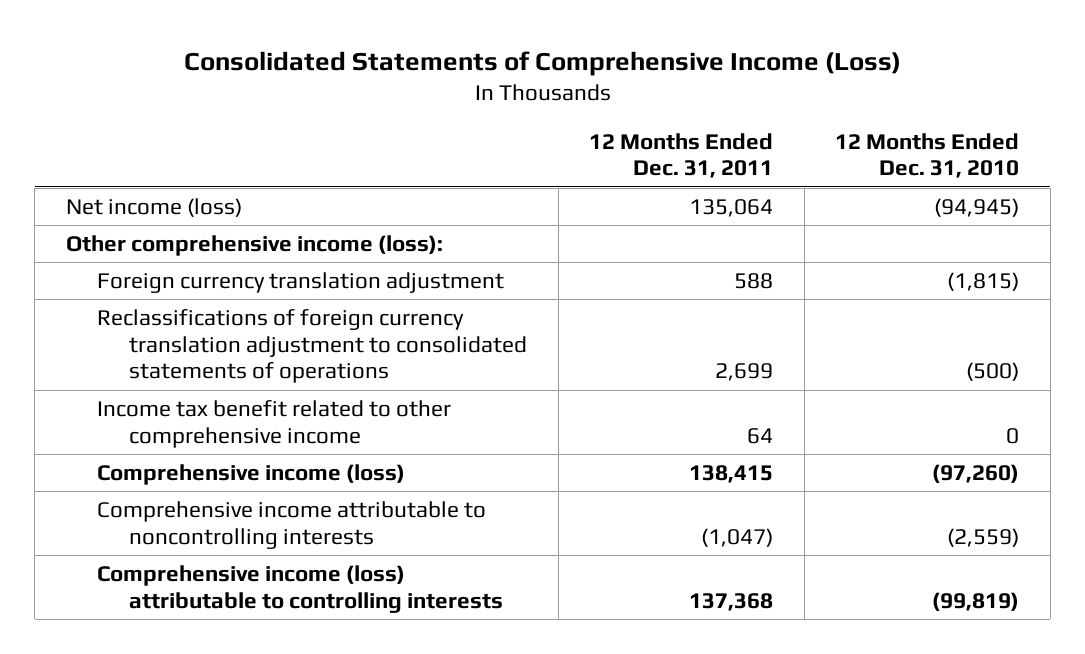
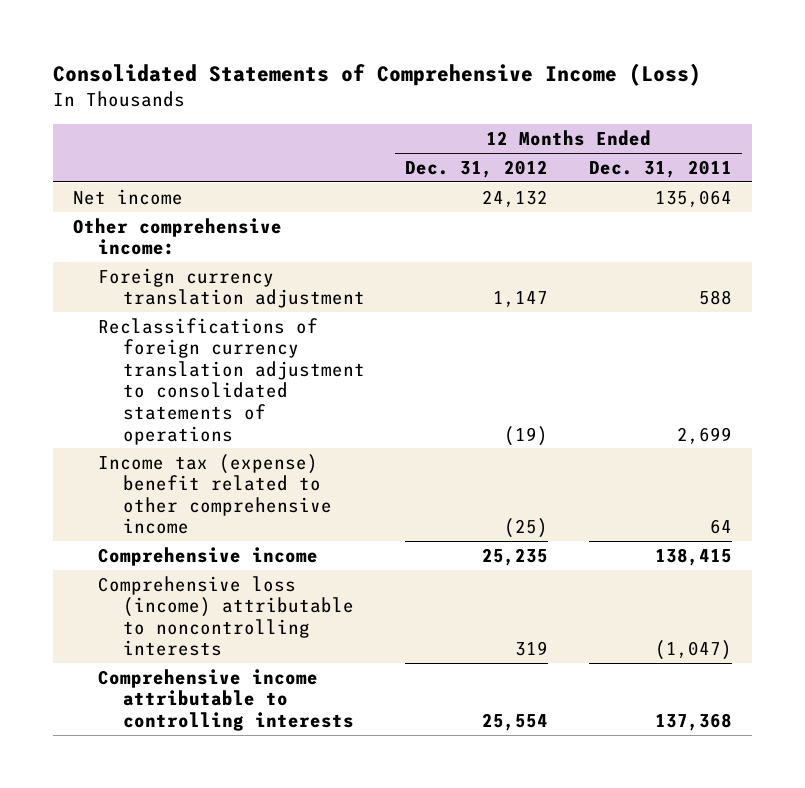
[835,132,1020,179] 12 Months Ended Dec. 31, 2010 -> none
none -> [405,159,549,178] Dec. 31, 2012
[65,198,242,218] Net income (loss) -> [72,188,183,205] Net income
[65,235,443,257] Other comprehensive income (loss): -> [72,217,282,256] Other comprehensive income:
[97,400,452,448] Income tax benefit related to other comprehensive income -> [97,453,332,535] Income tax (expense) benefit related to other comprehensive income
[97,464,406,486] Comprehensive income (loss) -> [97,546,318,566] Comprehensive income
[97,501,487,549] Comprehensive income attributable to noncontrolling interests -> [97,575,354,657] Comprehensive loss (income) attributable to noncontrolling interests
[97,565,504,613] Comprehensive income (loss) attributable to controlling interests -> [97,668,354,731] Comprehensive income attributable to controlling interests

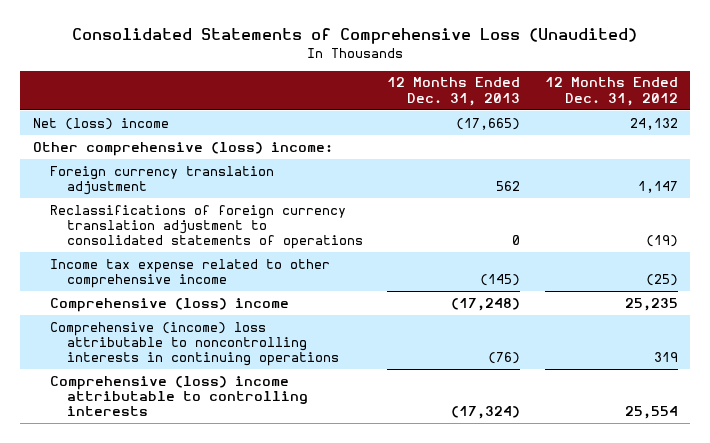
[52,63,701,87] Consolidated Statements of Comprehensive Income (Loss) -> [72,28,638,45] Consolidated Statements of Comprehensive Loss (Unaudited)
[588,159,732,178] Dec. 31, 2011 -> none
none -> [387,77,521,106] 12 Months Ended Dec. 31, 2013
[72,188,183,205] Net income -> [32,117,169,130] Net (loss) income
[72,217,282,256] Other comprehensive income: -> [32,141,333,156] Other comprehensive (loss) income:
[97,453,332,535] Income tax (expense) benefit related to other comprehensive income -> [49,258,330,289] Income tax expense related to other comprehensive income
[97,546,318,566] Comprehensive income -> [49,297,289,312] Comprehensive (loss) income
[97,575,354,657] Comprehensive loss (income) attributable to noncontrolling interests -> [49,321,339,367] Comprehensive (income) loss attributable to noncontrolling interests in continuing operations
[97,668,354,731] Comprehensive income attributable to controlling interests -> [49,375,308,417] Comprehensive (loss) income attributable to controlling interests

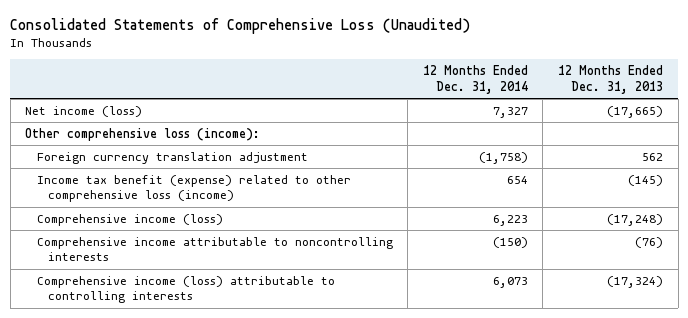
[544,77,678,106] 12 Months Ended Dec. 31, 2012 -> none
none -> [422,65,528,94] 12 Months Ended Dec. 31, 2014
[32,117,169,130] Net (loss) income -> [25,105,143,117] Net income (loss)
[32,141,333,156] Other comprehensive (loss) income: -> [25,127,261,141] Other comprehensive loss (income):
[49,204,363,250] Reclassifications of foreign currency translation adjustment to consolidated statements of operations -> none
[49,258,330,289] Income tax expense related to other comprehensive income -> [36,174,351,203] Income tax benefit (expense) related to other comprehensive loss (income)
[49,297,289,312] Comprehensive (loss) income -> [36,213,223,226] Comprehensive income (loss)
[49,321,339,367] Comprehensive (income) loss attributable to noncontrolling interests in continuing operations -> [36,236,393,262] Comprehensive income attributable to noncontrolling interests
[49,375,308,417] Comprehensive (loss) income attributable to controlling interests -> [36,275,335,304] Comprehensive income (loss) attributable to controlling interests

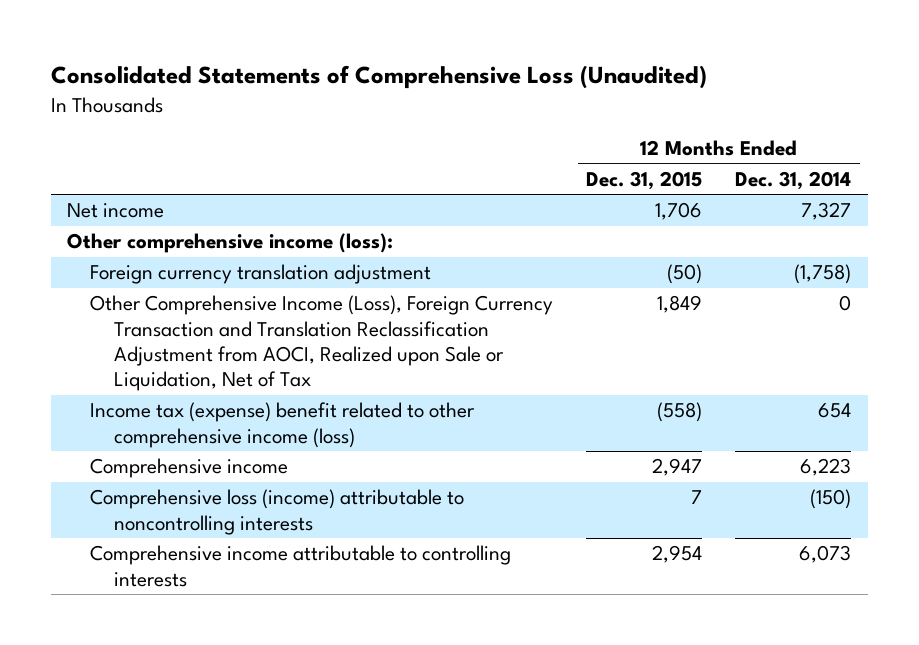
[558,65,664,94] 12 Months Ended Dec. 31, 2013 -> none
none -> [586,171,703,191] Dec. 31, 2015
[25,105,143,117] Net income (loss) -> [67,203,165,219] Net income
[25,127,261,141] Other comprehensive loss (income): -> [67,233,394,254] Other comprehensive income (loss):
none -> [90,295,554,392] Other Comprehensive Income (Loss), Foreign Currency Transaction and Translation Reclassification Adjustment from AOCI, Realized upon Sale or Liquidation, Net of Tax
[36,174,351,203] Income tax benefit (expense) related to other comprehensive loss (income) -> [90,402,476,448] Income tax (expense) benefit related to other comprehensive income (loss)
[36,213,223,226] Comprehensive income (loss) -> [90,458,289,479] Comprehensive income
[36,236,393,262] Comprehensive income attributable to noncontrolling interests -> [90,489,465,535] Comprehensive loss (income) attributable to noncontrolling interests
[36,275,335,304] Comprehensive income (loss) attributable to controlling interests -> [90,545,512,587] Comprehensive income attributable to controlling interests

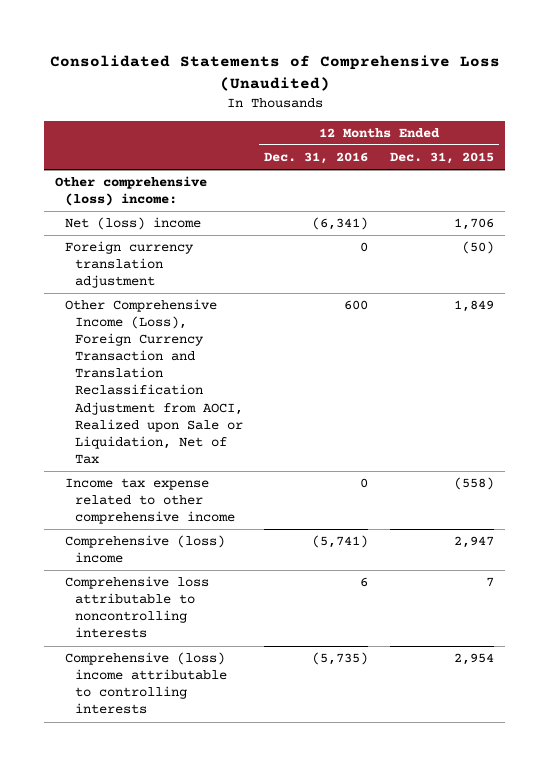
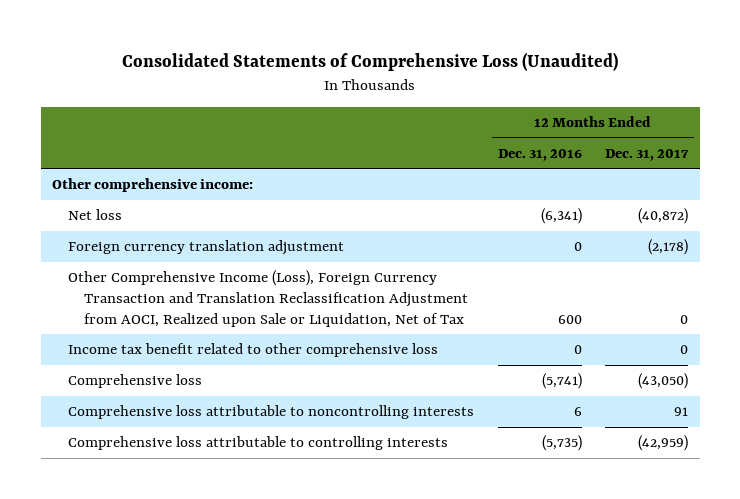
[389,152,494,165] Dec. 31, 2015 -> none
none -> [604,148,689,161] Dec. 31, 2017
[55,176,208,207] Other comprehensive (loss) income: -> [52,178,254,193] Other comprehensive income:
[65,217,202,231] Net (loss) income -> [68,209,123,221] Net loss
[65,478,235,525] Income tax expense related to other comprehensive income -> [68,343,439,358] Income tax benefit related to other comprehensive loss
[65,535,226,564] Comprehensive (loss) income -> [68,374,203,389] Comprehensive loss
[65,652,227,715] Comprehensive (loss) income attributable to controlling interests -> [68,436,449,451] Comprehensive loss attributable to controlling interests

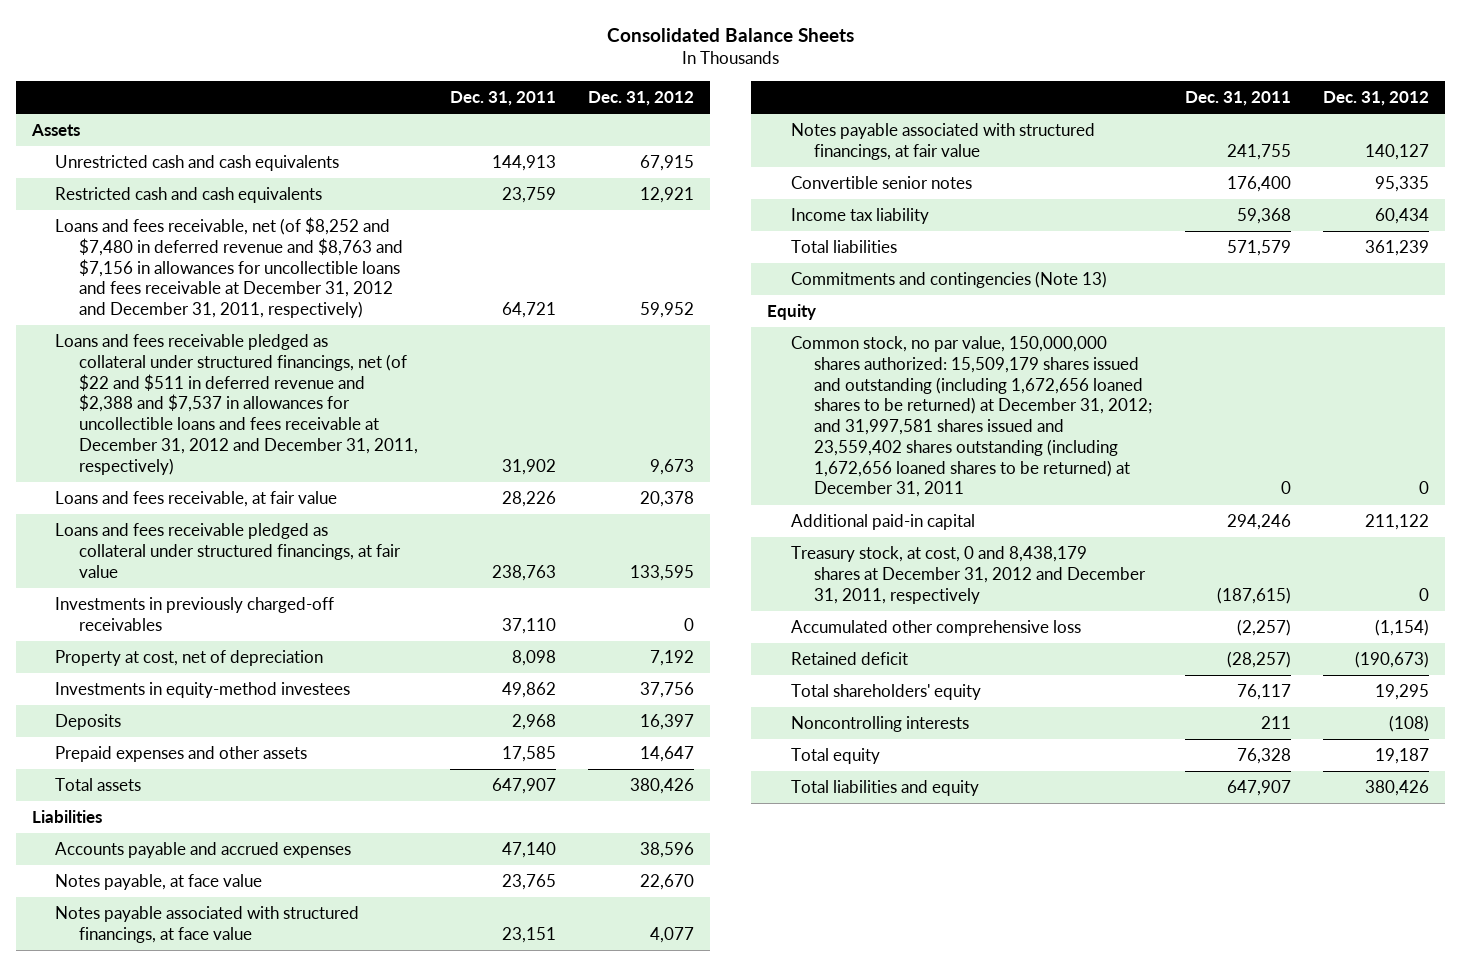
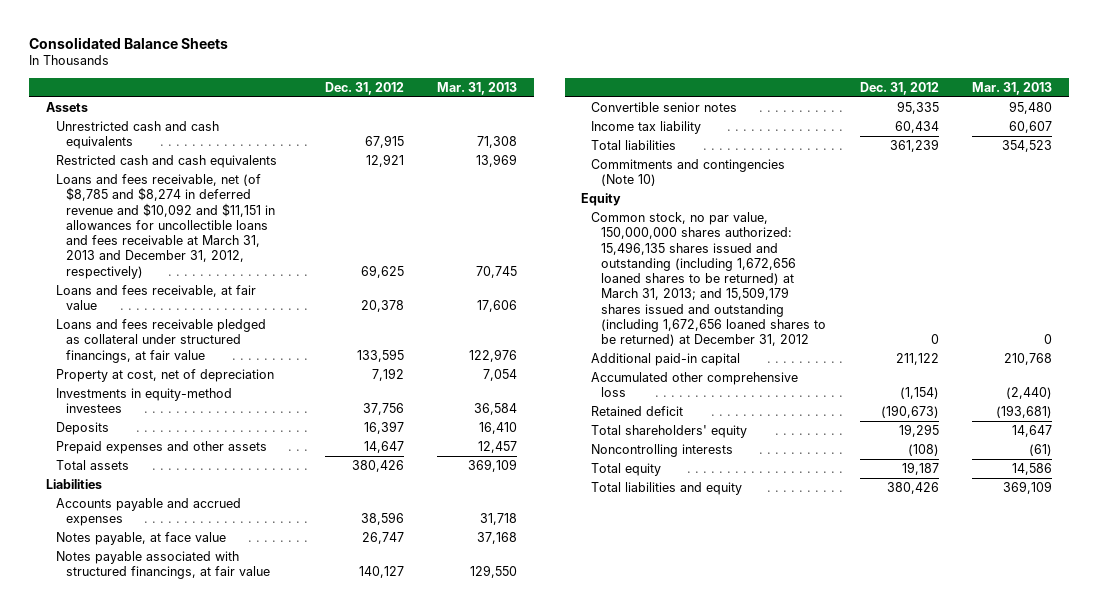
[449,91,556,107] Dec. 31, 2011 -> none
none -> [436,81,517,95] Mar. 31, 2013
[55,334,418,475] Loans and fees receivable pledged as collateral under structured financings, net (of $22 and $511 in deferred revenue and $2,388 and $7,537 in allowances for uncollectible loans and fees receivable at December 31, 2012 and December 31, 2011, respectively) -> none
[55,217,403,319] Loans and fees receivable, net (of $8,252 and $7,480 in deferred revenue and $8,763 and $7,156 in allowances for uncollectible loans and fees receivable at December 31, 2012 and December 31, 2011, respectively) -> [56,174,276,279] Loans and fees receivable, net (of $8,785 and $8,274 in deferred revenue and $10,092 and $11,151 in allowances for uncollectible loans and fees receivable at March 31, 2013 and December 31, 2012, respectively)
[639,302,694,319] 59,952 -> [360,264,404,278] 69,625
[55,597,335,631] Investments in previously charged-off receivables -> none
[55,906,360,943] Notes payable associated with structured financings, at face value -> none
[639,874,694,891] 22,670 -> [361,532,404,545] 26,747
[790,271,1107,289] Commitments and contingencies (Note 13) -> [591,159,786,187] Commitments and contingencies (Note 10)
[790,336,1152,498] Common stock, no par value, 150,000,000 shares authorized: 15,509,179 shares issued and outstanding (including 1,672,656 loaned shares to be returned) at December 31, 2012; and 31,997,581 shares issued and 23,559,402 shares outstanding (including 1,672,656 loaned shares to be returned) at December 31, 2011 -> [591,212,827,347] Common stock, no par value, 150,000,000 shares authorized: 15,496,135 shares issued and outstanding (including 1,672,656 loaned shares to be returned) at March 31, 2013; and 15,509,179 shares issued and outstanding (including 1,672,656 loaned shares to be returned) at December 31, 2012
[790,546,1146,604] Treasury stock, at cost, 0 and 8,438,179 shares at December 31, 2012 and December 31, 2011, respectively -> none

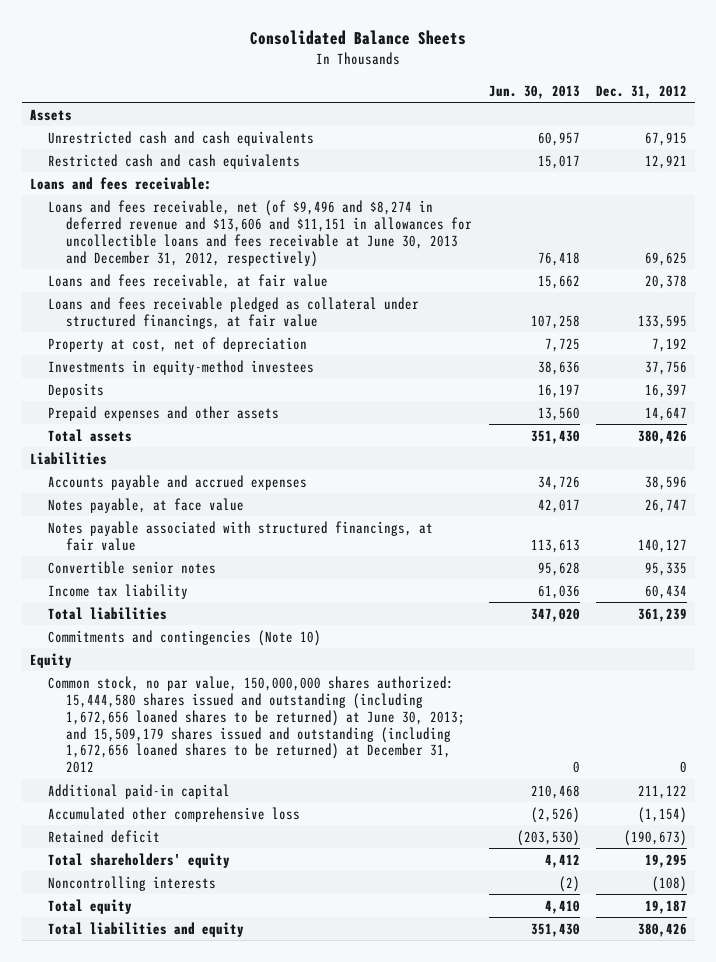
[436,81,517,95] Mar. 31, 2013 -> none
none -> [488,84,580,99] Jun. 30, 2013
none -> [29,176,212,190] Loans and fees receivable:
[56,174,276,279] Loans and fees receivable, net (of $8,785 and $8,274 in deferred revenue and $10,092 and $11,151 in allowances for uncollectible loans and fees receivable at March 31, 2013 and December 31, 2012, respectively) -> [48,199,473,267] Loans and fees receivable, net (of $9,496 and $8,274 in deferred revenue and $13,606 and $11,151 in allowances for uncollectible loans and fees receivable at June 30, 2013 and December 31, 2012, respectively)
[591,212,827,347] Common stock, no par value, 150,000,000 shares authorized: 15,496,135 shares issued and outstanding (including 1,672,656 loaned shares to be returned) at March 31, 2013; and 15,509,179 shares issued and outstanding (including 1,672,656 loaned shares to be returned) at December 31, 2012 -> [48,675,466,774] Common stock, no par value, 150,000,000 shares authorized: 15,444,580 shares issued and outstanding (including 1,672,656 loaned shares to be returned) at June 30, 2013; and 15,509,179 shares issued and outstanding (including 1,672,656 loaned shares to be returned) at December 31, 2012

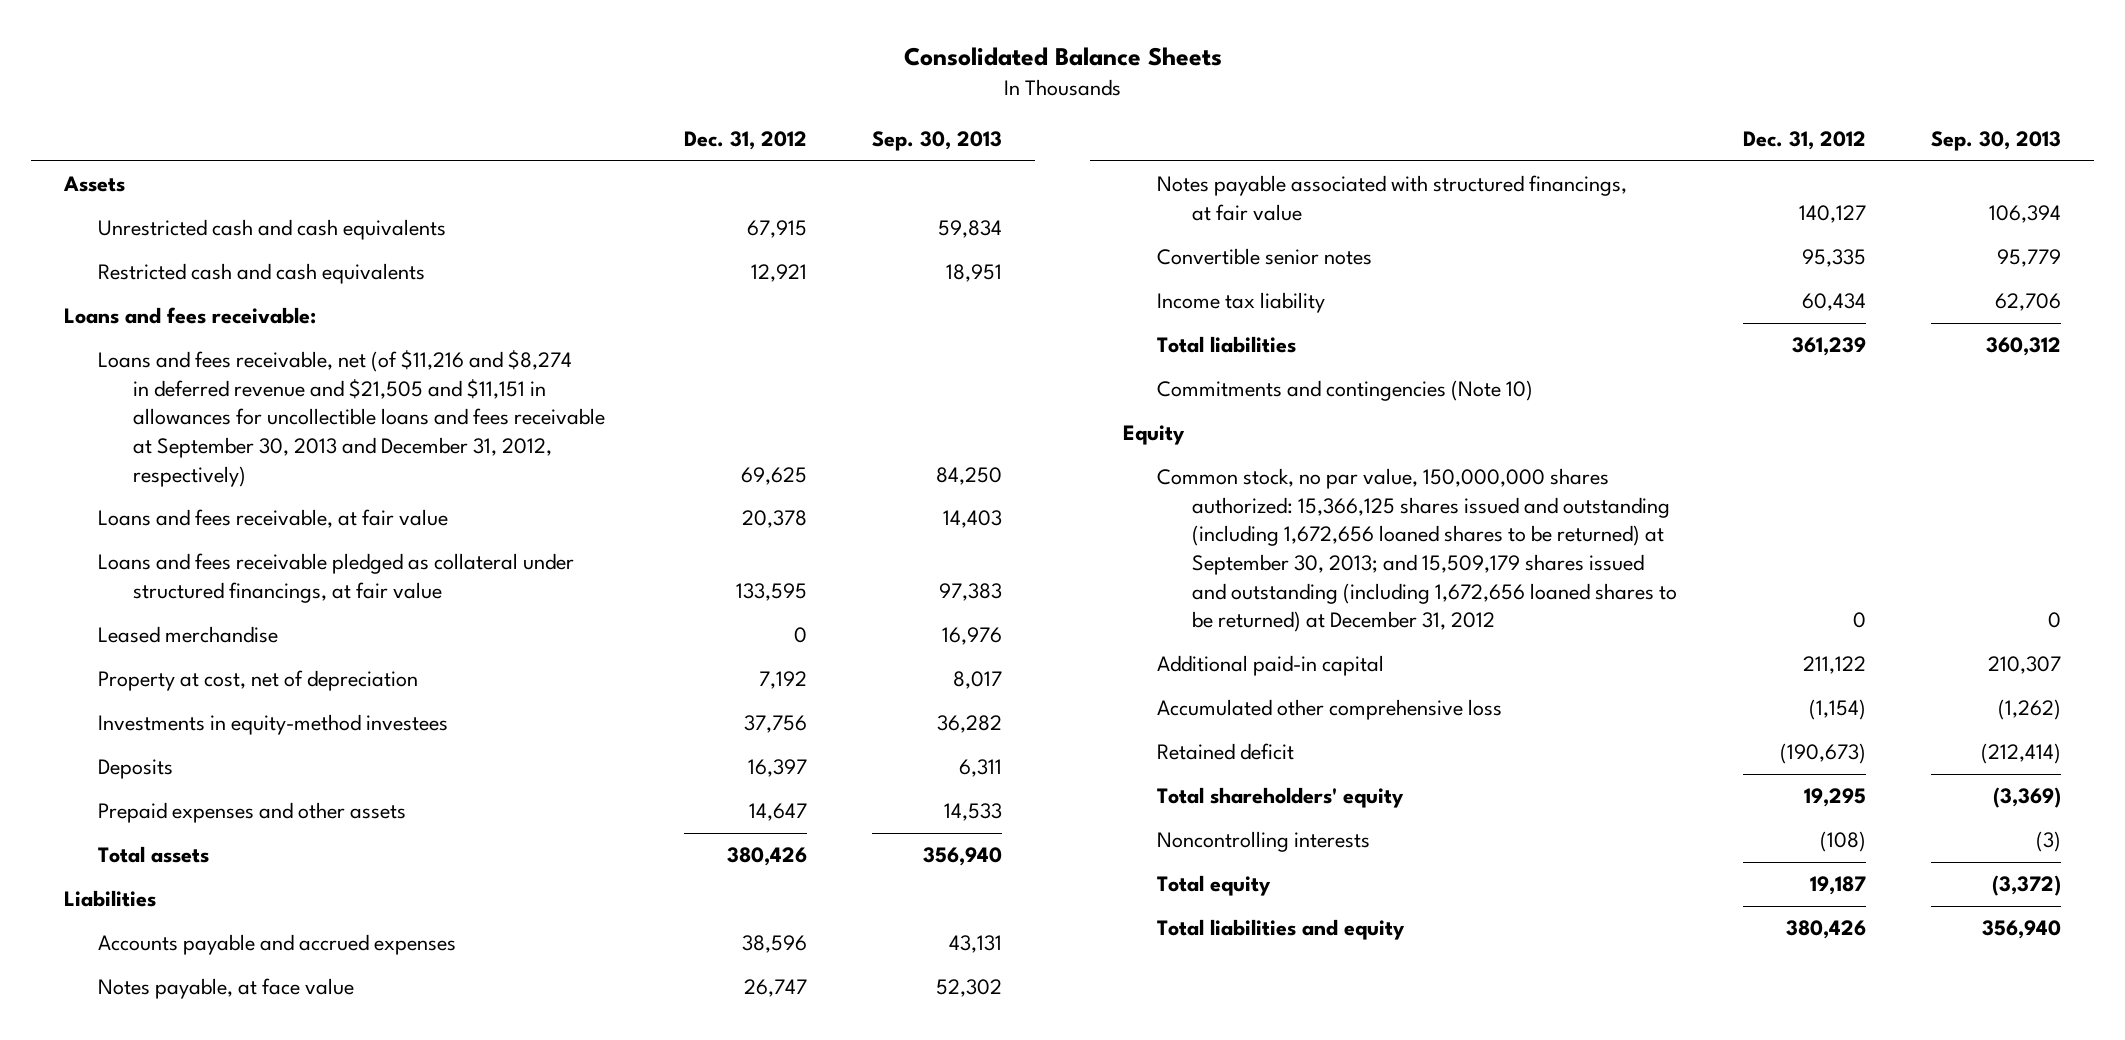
[488,84,580,99] Jun. 30, 2013 -> none
none -> [872,131,1003,152] Sep. 30, 2013
[48,199,473,267] Loans and fees receivable, net (of $9,496 and $8,274 in deferred revenue and $13,606 and $11,151 in allowances for uncollectible loans and fees receivable at June 30, 2013 and December 31, 2012, respectively) -> [98,350,605,487] Loans and fees receivable, net (of $11,216 and $8,274 in deferred revenue and $21,505 and $11,151 in allowances for uncollectible loans and fees receivable at September 30, 2013 and December 31, 2012, respectively)
none -> [98,626,279,644] Leased merchandise
[48,675,466,774] Common stock, no par value, 150,000,000 shares authorized: 15,444,580 shares issued and outstanding (including 1,672,656 loaned shares to be returned) at June 30, 2013; and 15,509,179 shares issued and outstanding (including 1,672,656 loaned shares to be returned) at December 31, 2012 -> [1157,468,1677,633] Common stock, no par value, 150,000,000 shares authorized: 15,366,125 shares issued and outstanding (including 1,672,656 loaned shares to be returned) at September 30, 2013; and 15,509,179 shares issued and outstanding (including 1,672,656 loaned shares to be returned) at December 31, 2012

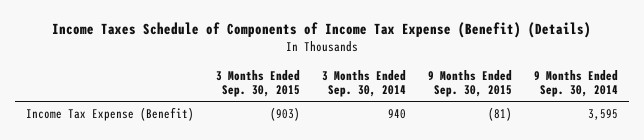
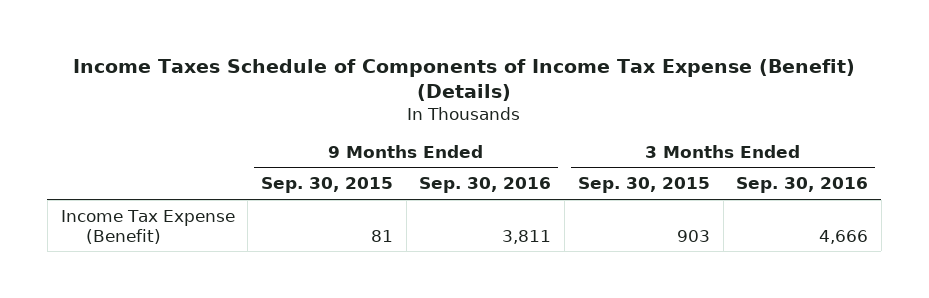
[322,69,407,98] 3 Months Ended Sep. 30, 2014 -> none
[534,69,619,98] 9 Months Ended Sep. 30, 2014 -> none
none -> [419,177,552,194] Sep. 30, 2016
none -> [736,177,869,194] Sep. 30, 2016
[269,106,300,121] (903) -> [676,229,710,242] 903
[488,106,513,121] (81) -> [370,229,393,242] 81

